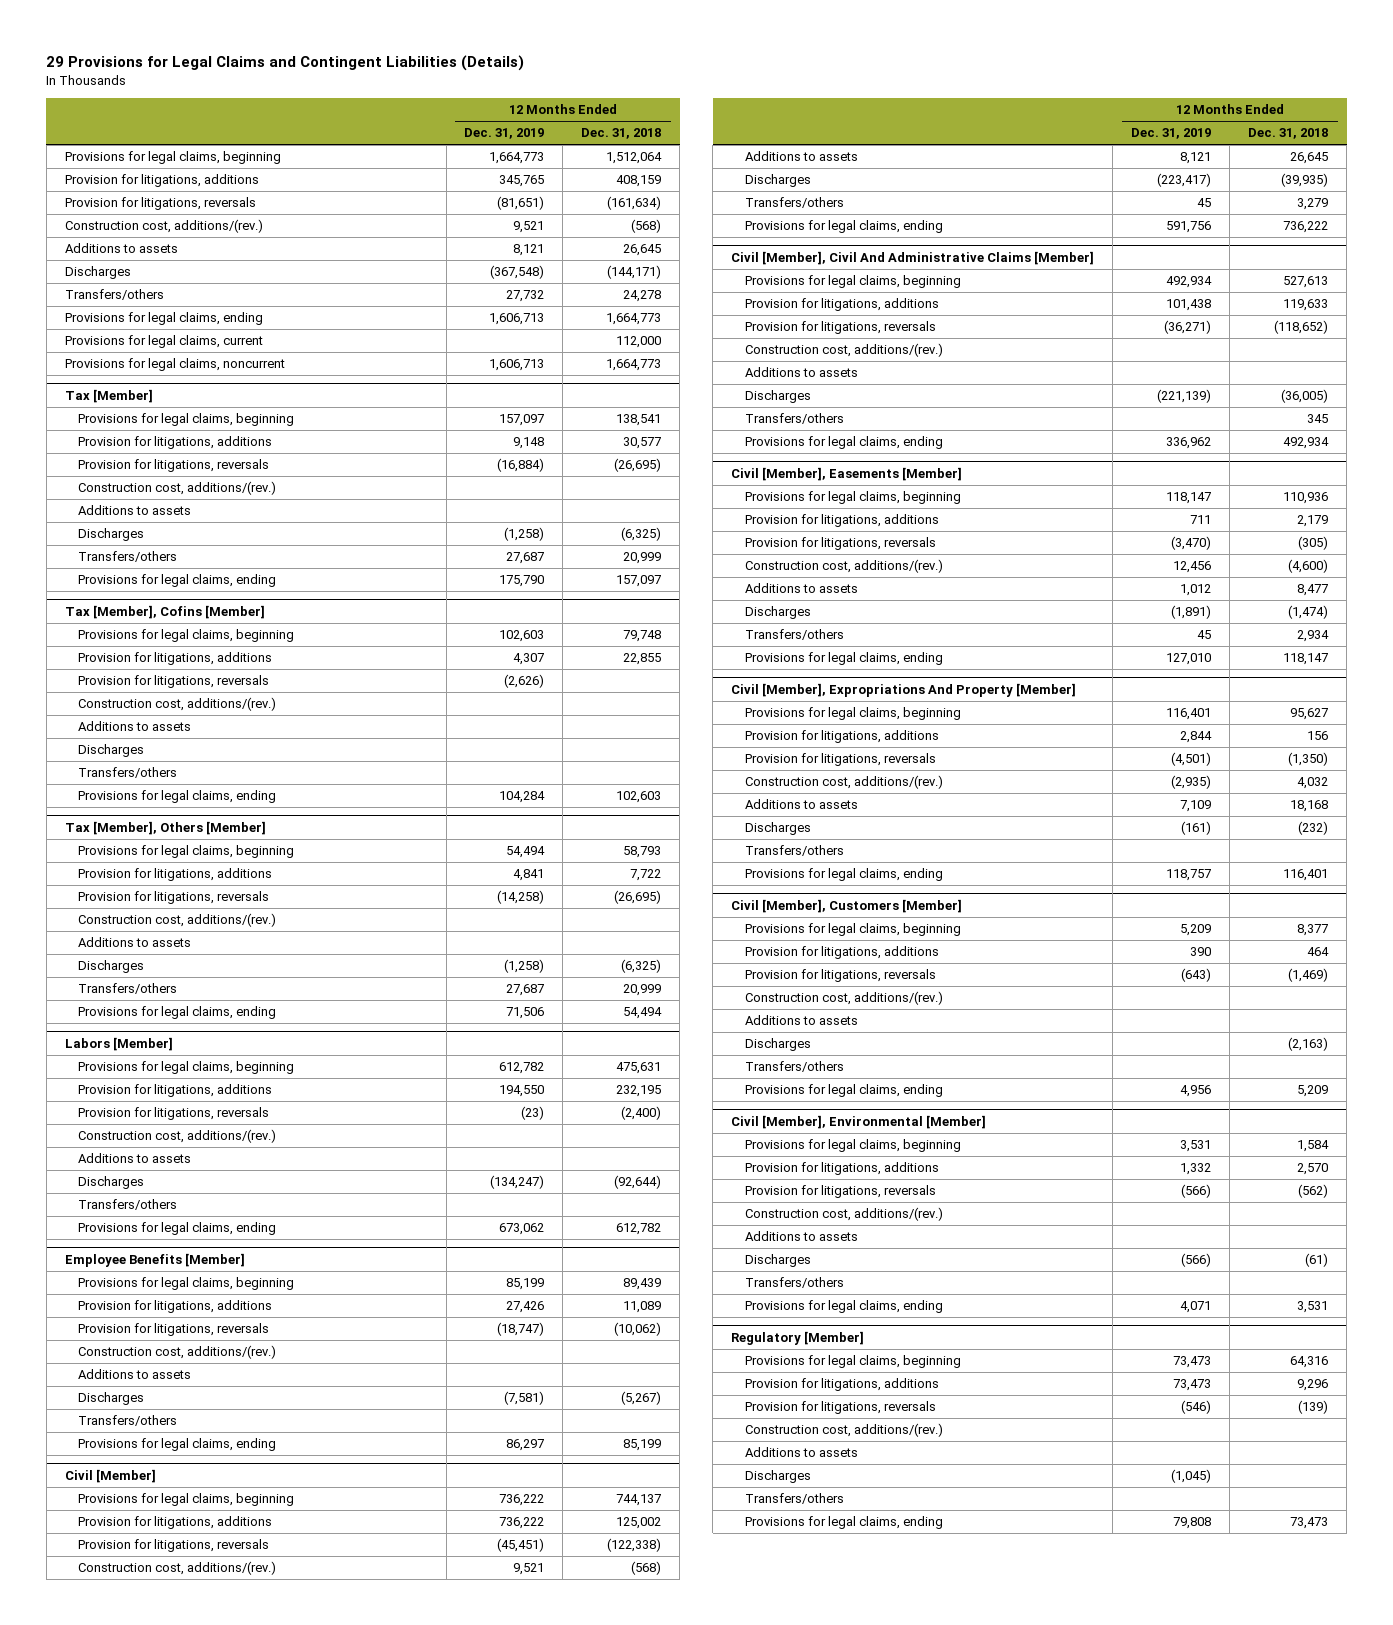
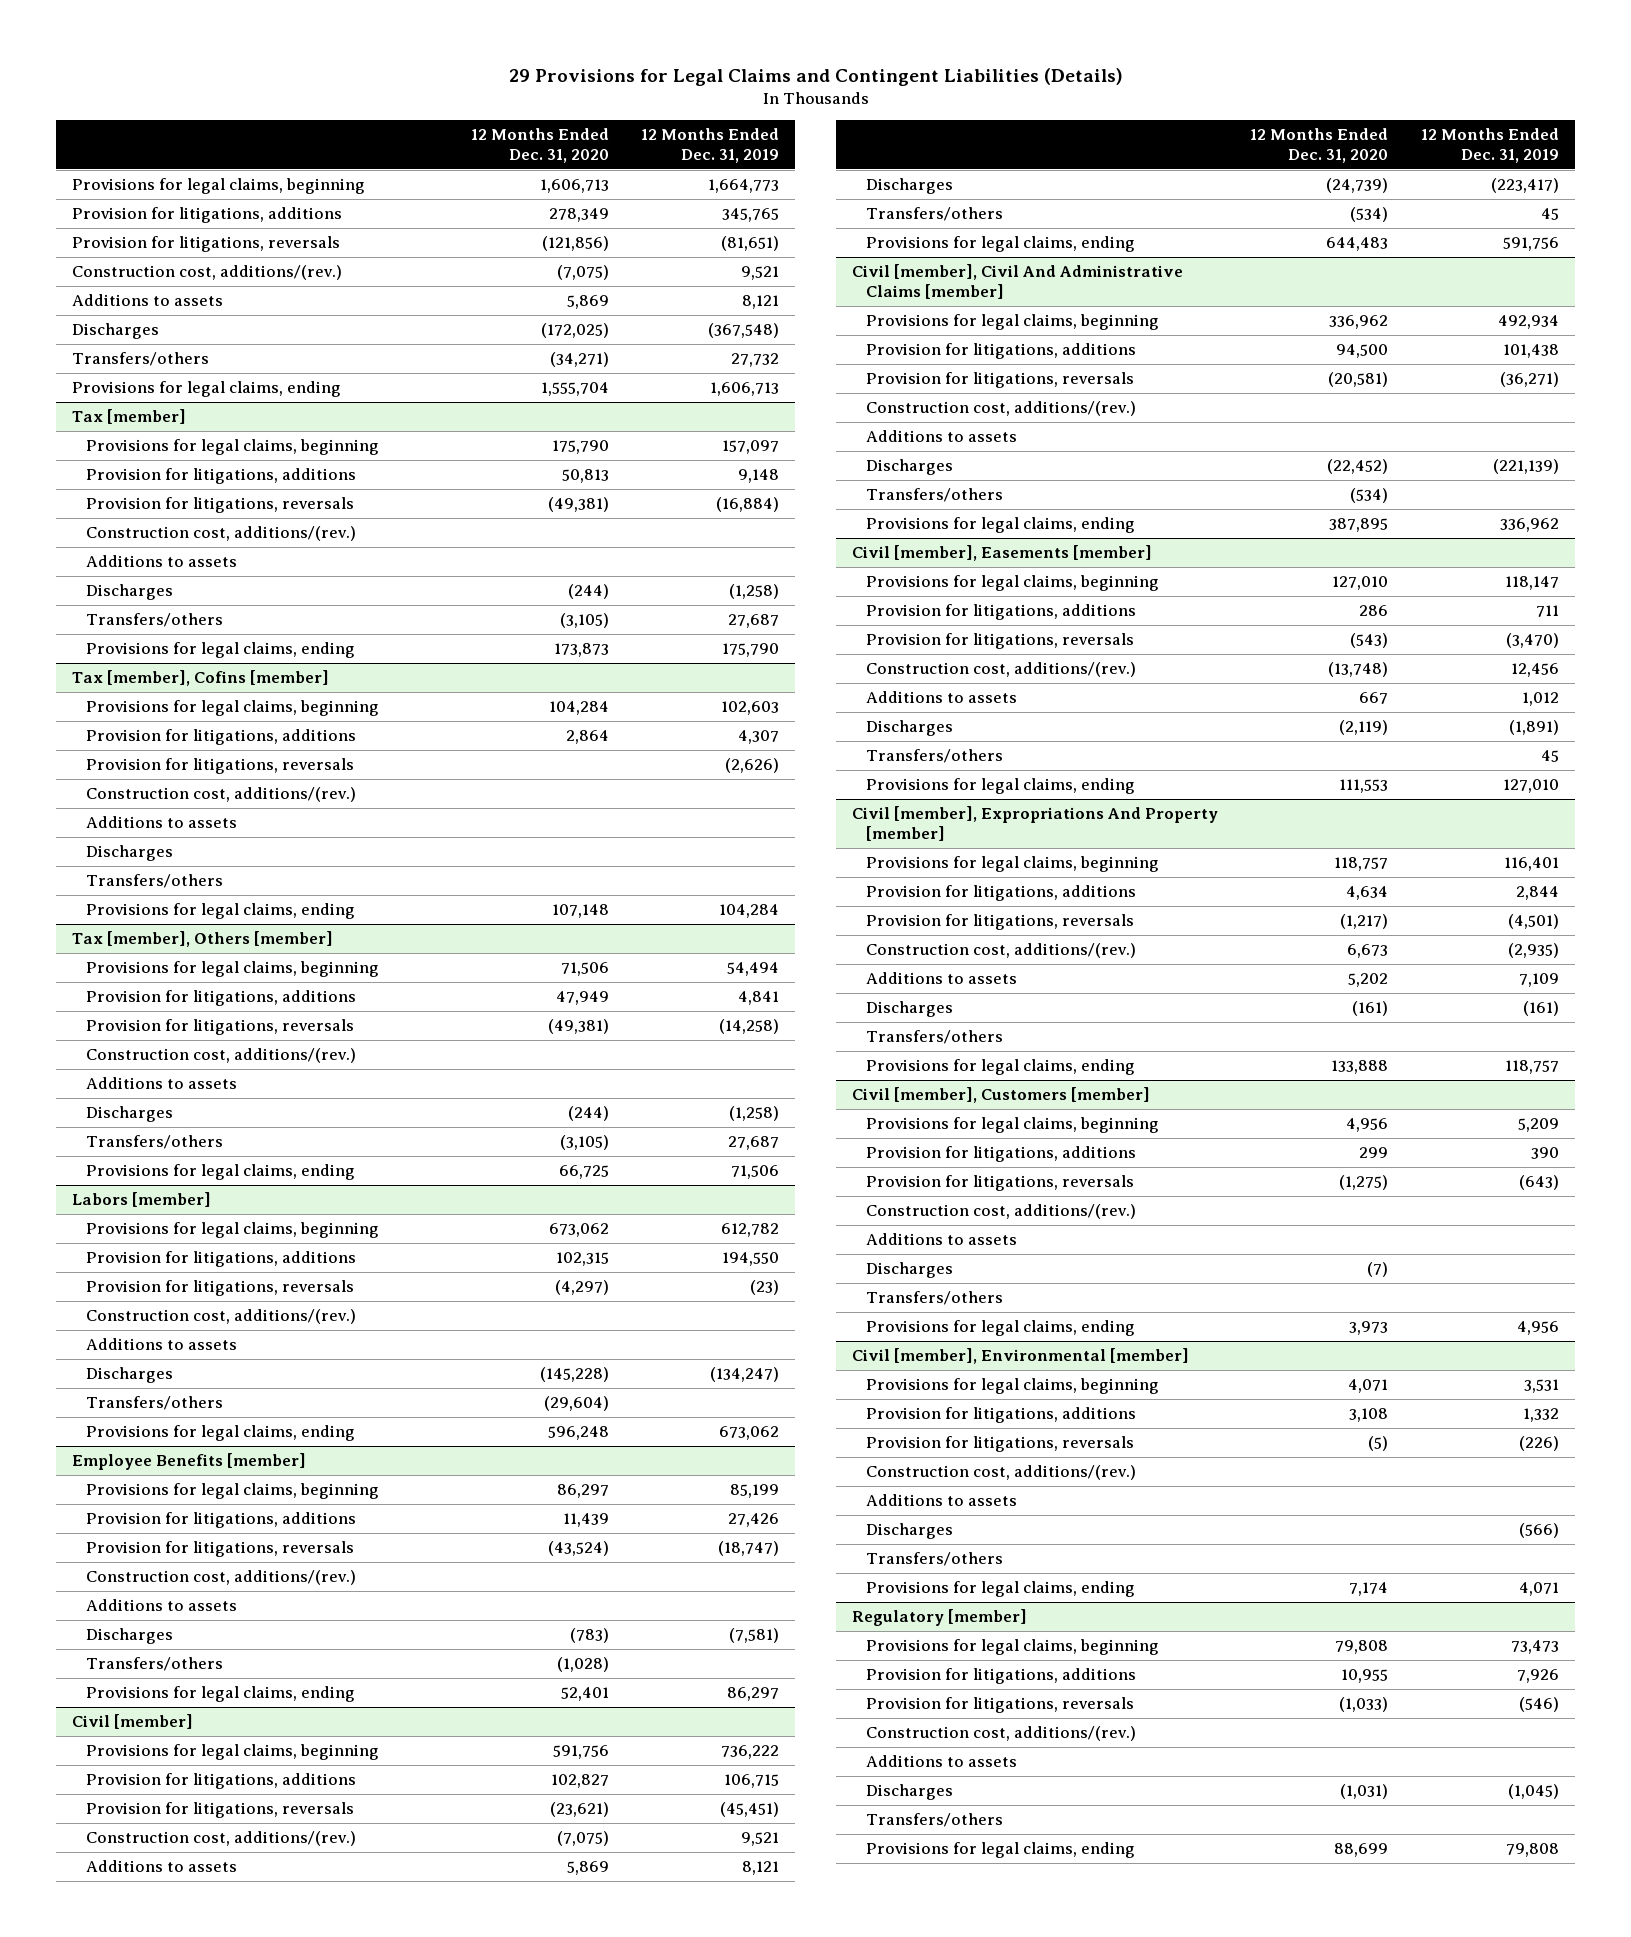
[581,128,662,140] Dec. 31, 2018 -> none
none -> [470,128,609,163] 12 Months Ended Dec. 31, 2020
[64,335,263,349] Provisions for legal claims, current -> none
[64,358,285,372] Provisions for legal claims, noncurrent -> none
[64,388,153,403] Tax [Member] -> [72,409,187,425] Tax [member]
[64,604,265,619] Tax [Member], Cofins [Member] -> [72,670,330,687] Tax [member], Cofins [member]
[64,820,266,835] Tax [Member], Others [Member] -> [72,931,334,948] Tax [member], Others [member]
[64,1036,173,1051] Labors [Member] -> [72,1192,212,1208] Labors [member]
[64,1252,245,1267] Employee Benefits [Member] -> [72,1453,307,1471] Employee Benefits [member]
[64,1468,156,1483] Civil [Member] -> [72,1714,194,1730] Civil [member]
[499,1517,545,1530] 736,222 -> [723,1774,779,1789] 106,715
[731,250,1095,265] Civil [Member], Civil And Administrative Claims [Member] -> [852,264,1184,299] Civil [member], Civil And Administrative Claims [member]
[731,466,963,481] Civil [Member], Easements [Member] -> [852,545,1153,562] Civil [member], Easements [member]
[731,682,1077,697] Civil [Member], Expropriations And Property [Member] -> [852,806,1219,841] Civil [member], Expropriations And Property [member]
[731,898,963,913] Civil [Member], Customers [Member] -> [852,1087,1151,1104] Civil [member], Customers [member]
[731,1114,987,1129] Civil [Member], Environmental [Member] -> [852,1348,1190,1365] Civil [member], Environmental [member]
[1181,1184,1212,1199] (566) -> [1518,1436,1559,1452] (226)
[731,1330,865,1345] Regulatory [Member] -> [852,1609,1028,1627] Regulatory [member]
[1173,1379,1212,1392] 73,473 -> [1516,1669,1559,1684] 7,926

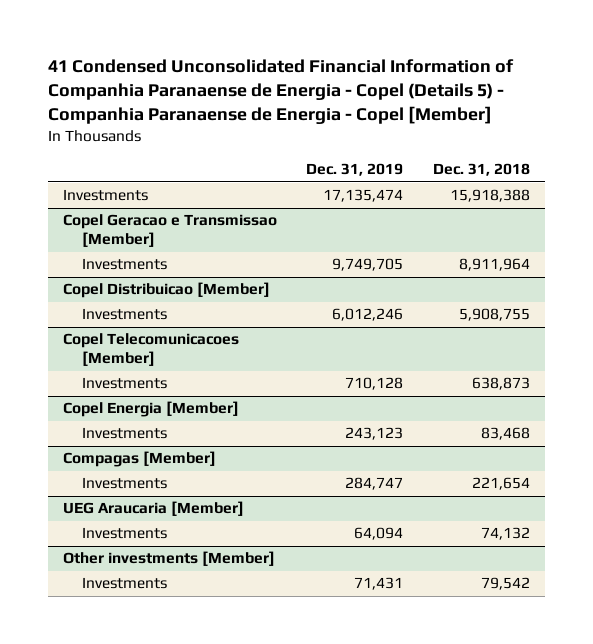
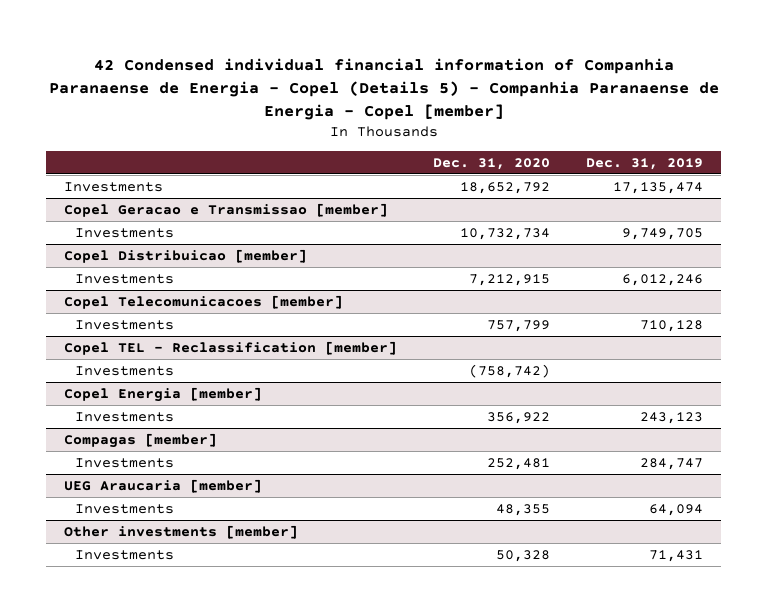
[48,59,515,125] 41 Condensed Unconsolidated Financial Information of Companhia Paranaense de Energia - Copel (Details 5) - Companhia Paranaense de Energia - Copel [Member] -> [48,57,719,121] 42 Condensed individual financial information of Companhia Paranaense de Energia - Copel (Details 5) - Companhia Paranaense de Energia - Copel [member]
[432,163,530,177] Dec. 31, 2018 -> none
none -> [433,158,551,171] Dec. 31, 2020
[63,214,278,248] Copel Geracao e Transmissao [Member] -> [64,202,389,217] Copel Geracao e Transmissao [member]
[63,282,271,299] Copel Distribuicao [Member] -> [64,248,308,263] Copel Distribuicao [member]
[63,333,240,367] Copel Telecomunicacoes [Member] -> [64,294,344,309] Copel Telecomunicacoes [member]
[63,401,240,418] Copel Energia [Member] -> [64,340,398,355] Copel TEL - Reclassification [member]
none -> [75,365,175,376] Investments
none -> [64,386,263,402] Copel Energia [member]
[63,451,217,468] Compagas [Member] -> [64,432,218,448] Compagas [member]
[63,501,245,517] UEG Araucaria [Member] -> [64,478,263,493] UEG Araucaria [member]
[63,551,276,567] Other investments [Member] -> [64,524,299,539] Other investments [member]

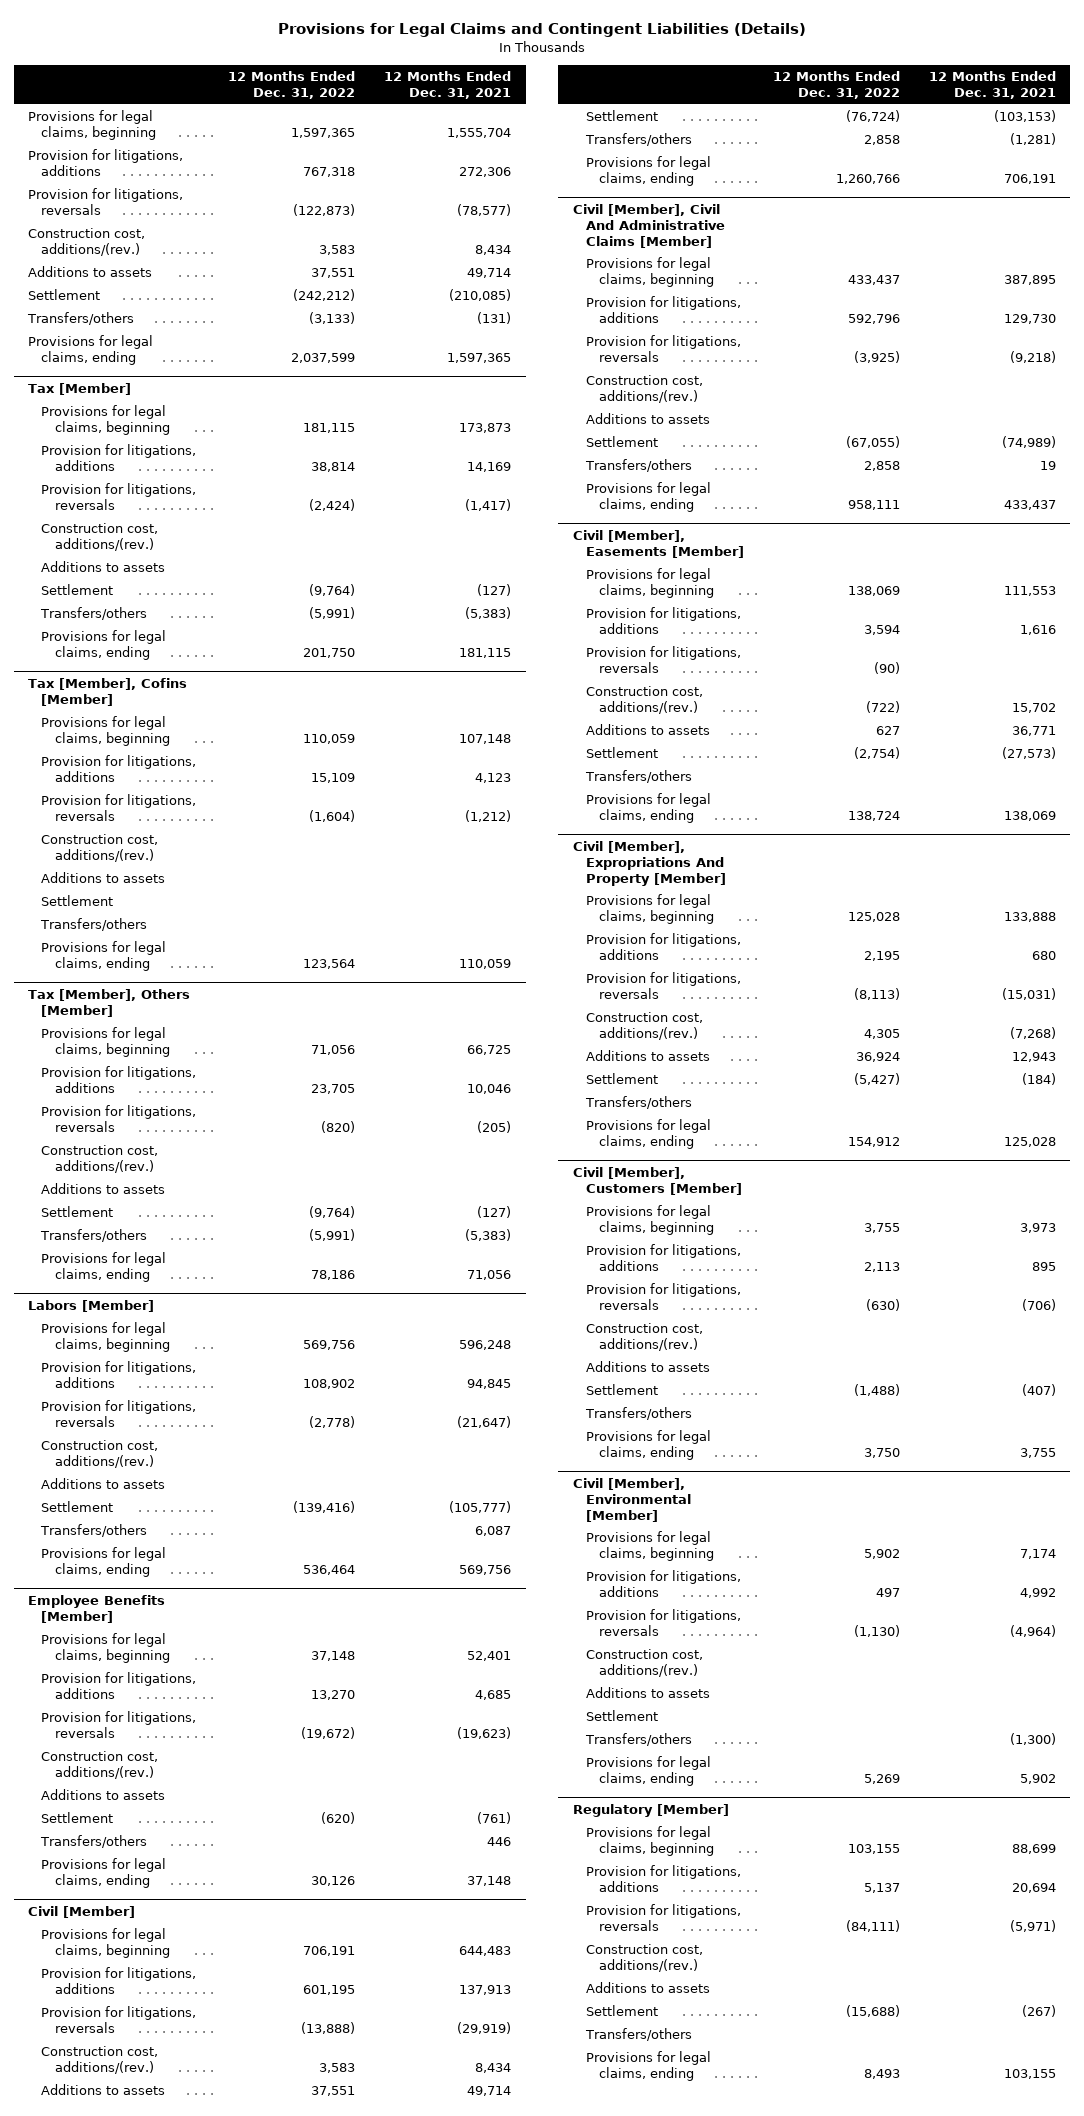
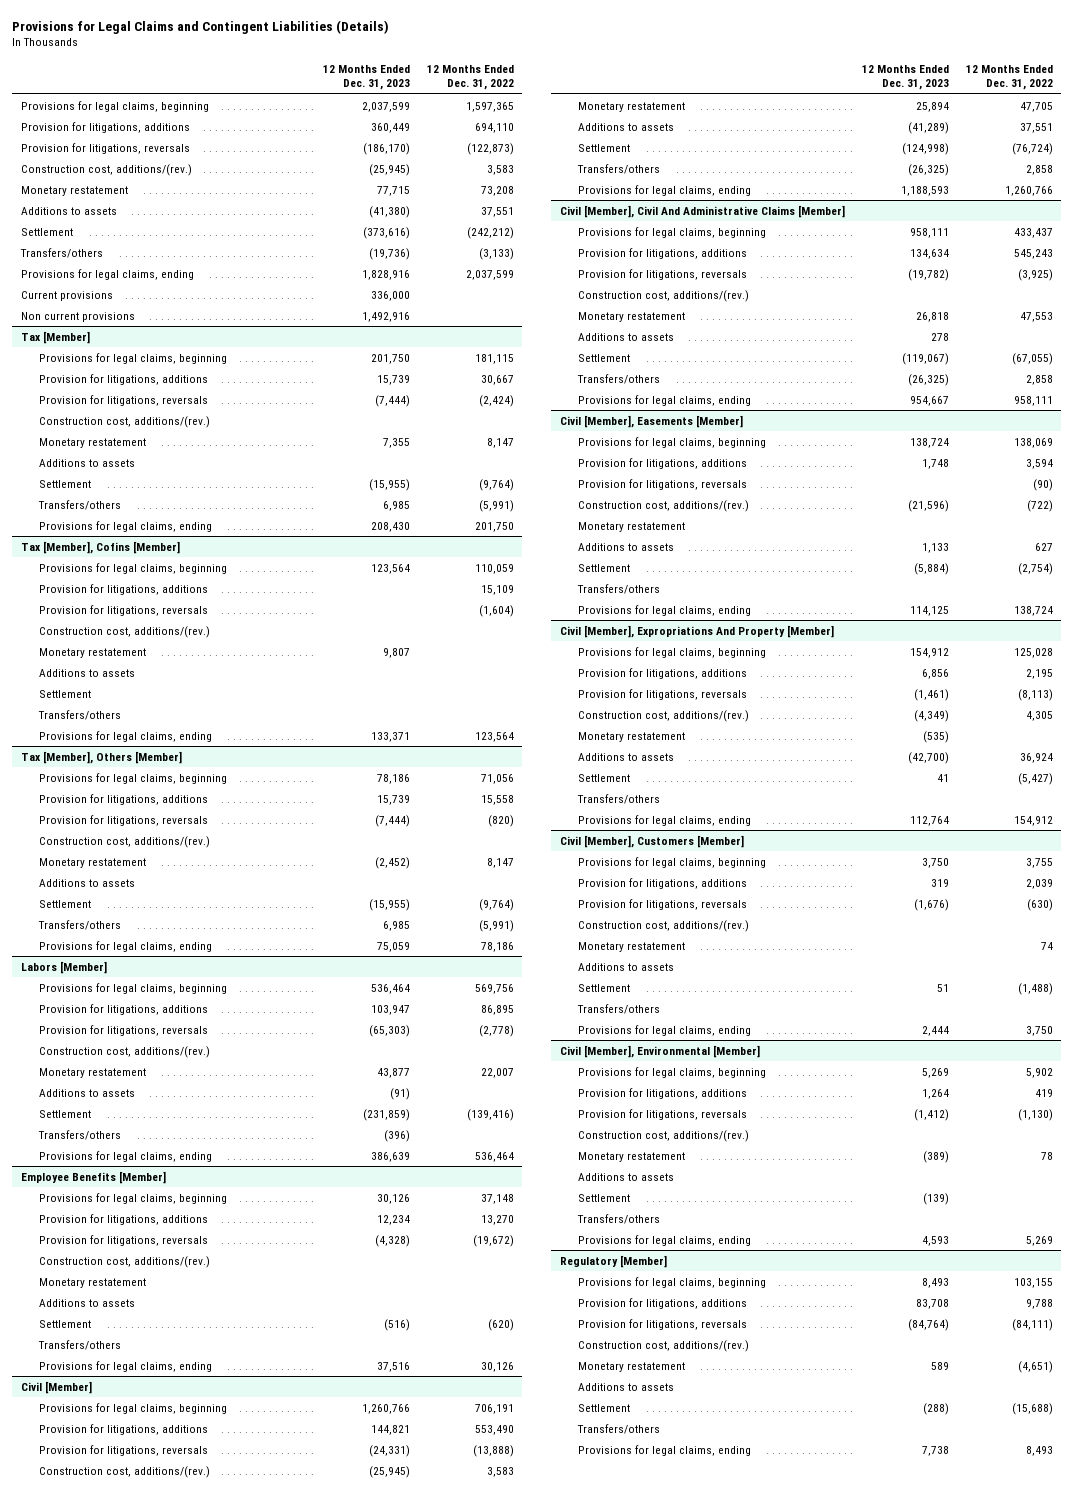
[384,71,512,99] 12 Months Ended Dec. 31, 2021 -> none
none -> [322,65,410,91] 12 Months Ended Dec. 31, 2023
[303,167,356,178] 767,318 -> [474,122,514,133] 694,110
none -> [20,185,128,196] Monetary restatement
none -> [20,290,113,301] Current provisions
none -> [20,311,135,322] Non current provisions
[311,462,356,473] 38,814 -> [480,374,514,385] 30,667
none -> [38,437,146,448] Monetary restatement
none -> [38,647,146,658] Monetary restatement
[311,1084,356,1095] 23,705 -> [480,794,514,805] 15,558
none -> [38,857,146,868] Monetary restatement
[303,1379,356,1390] 108,902 -> [480,1004,514,1015] 86,895
none -> [38,1067,146,1078] Monetary restatement
none -> [38,1277,146,1288] Monetary restatement
[303,1985,356,1996] 601,195 -> [474,1424,514,1435] 553,490
none -> [577,101,685,112] Monetary restatement
[847,314,900,325] 592,796 -> [1013,248,1053,259] 545,243
none -> [577,311,685,322] Monetary restatement
none -> [577,521,685,532] Monetary restatement
none -> [577,731,685,742] Monetary restatement
[863,1262,900,1273] 2,113 -> [1025,878,1053,889] 2,039
none -> [577,941,685,952] Monetary restatement
[875,1588,900,1598] 497 -> [1034,1088,1053,1097] 419
none -> [577,1151,685,1162] Monetary restatement
[863,1883,900,1894] 5,137 -> [1025,1298,1053,1309] 9,788
none -> [577,1361,685,1372] Monetary restatement

